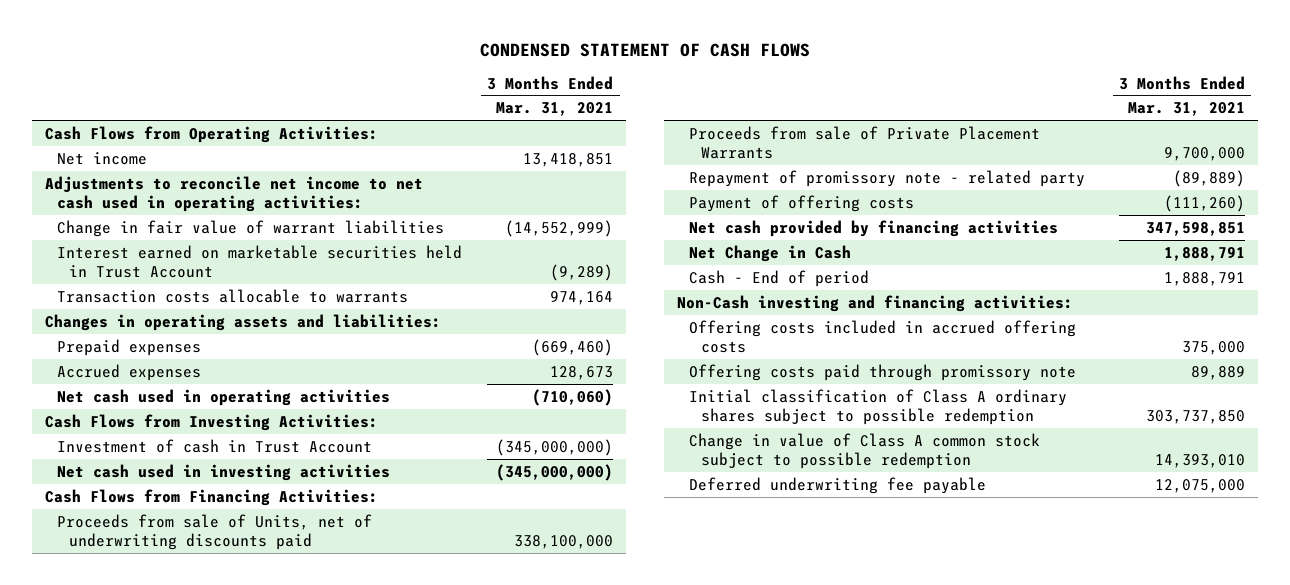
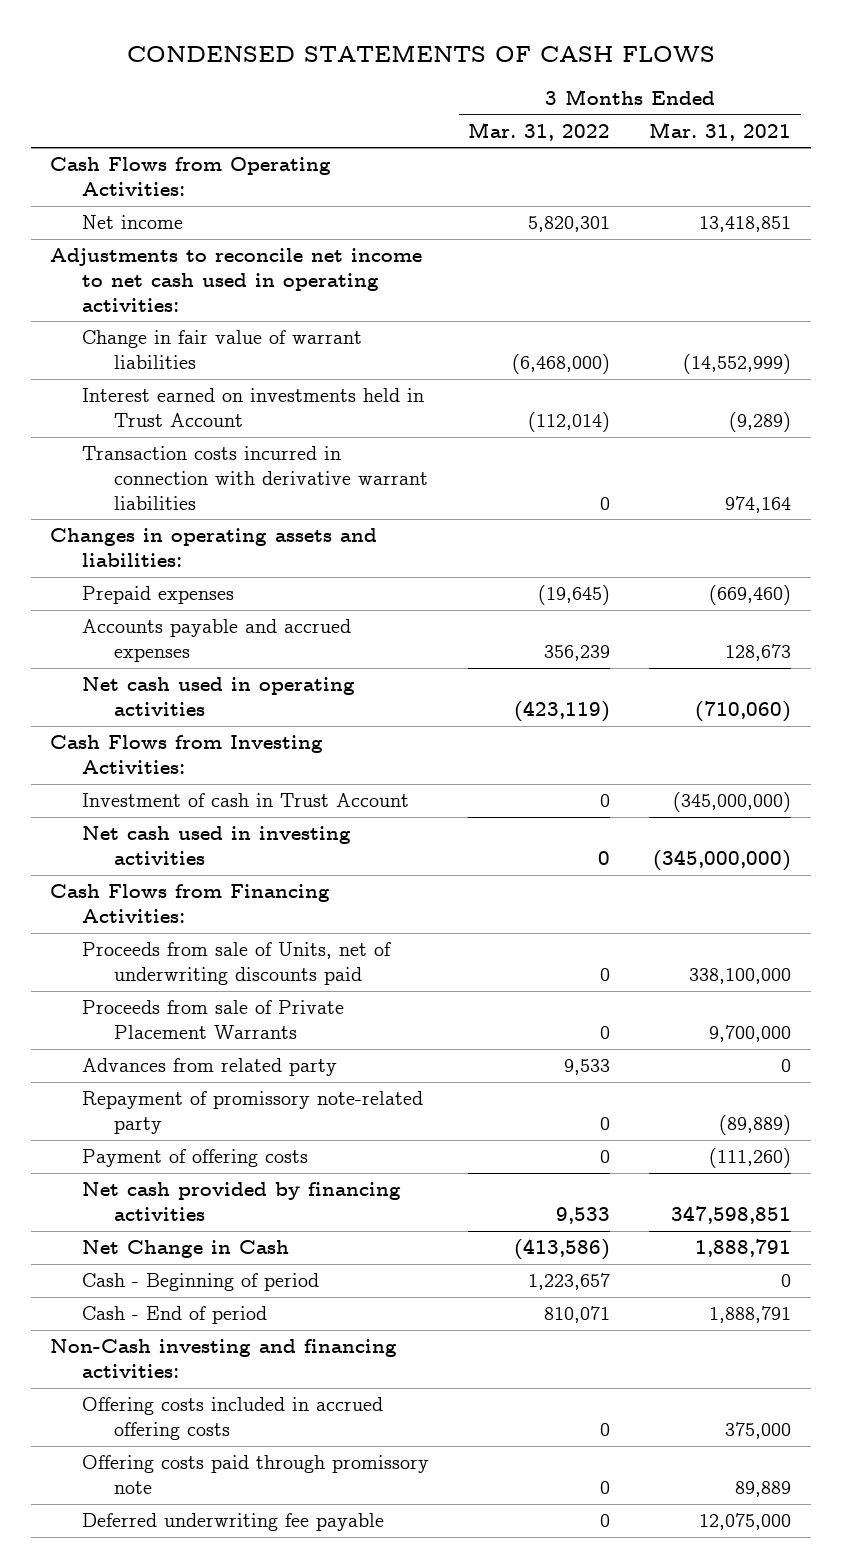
[480,42,811,57] CONDENSED STATEMENT OF CASH FLOWS -> [126,44,715,62] CONDENSED STATEMENTS OF CASH FLOWS
none -> [468,122,611,142] Mar. 31, 2022
[56,244,462,279] Interest earned on marketable securities held in Trust Account -> [82,388,425,428] Interest earned on investments held in Trust Account
[56,288,408,303] Transaction costs allocable to warrants -> [82,446,429,510] Transaction costs incurred in connection with derivative warrant liabilities
[56,363,201,381] Accrued expenses -> [82,619,352,663] Accounts payable and accrued expenses
none -> [82,1058,338,1077] Advances from related party
[688,169,1085,187] Repayment of promissory note - related party -> [82,1091,424,1135] Repayment of promissory note-related party
none -> [82,1273,320,1292] Cash - Beginning of period
[688,388,1067,426] Initial classification of Class A ordinary shares subject to possible redemption -> none
[688,432,1040,470] Change in value of Class A common stock subject to possible redemption -> none

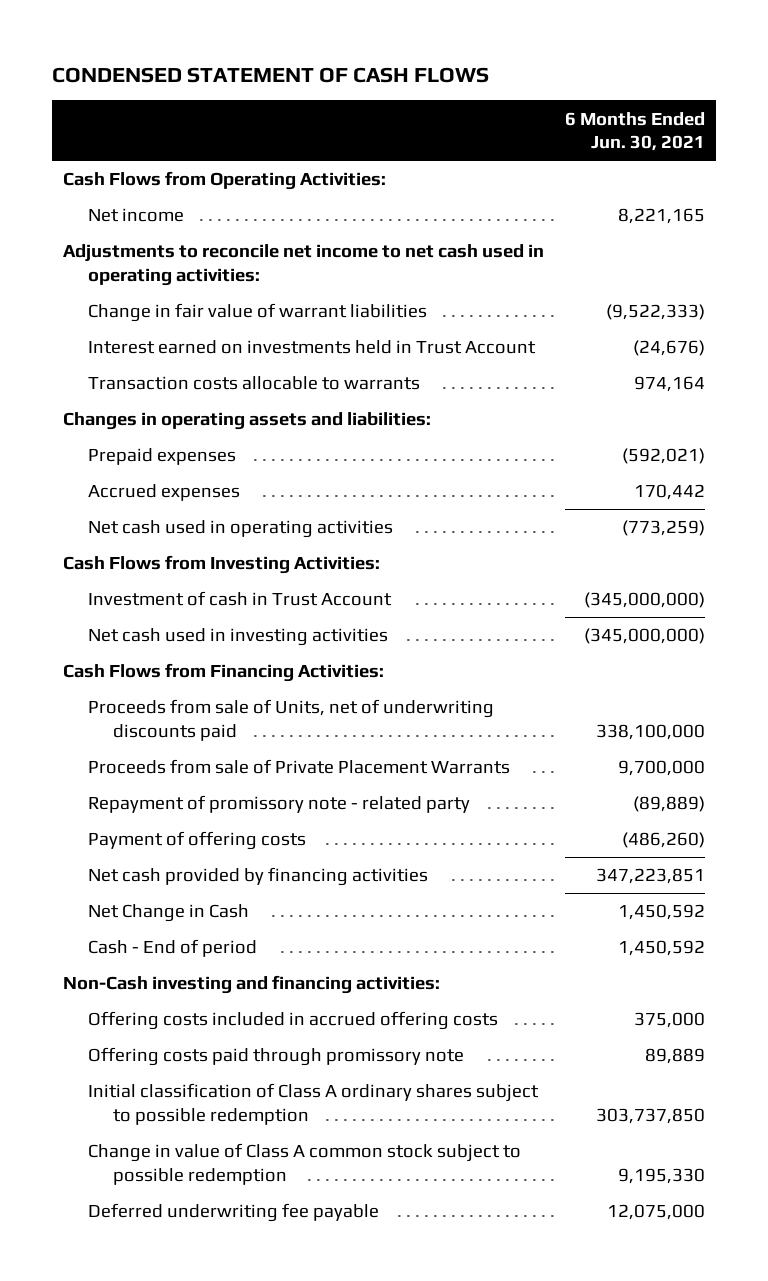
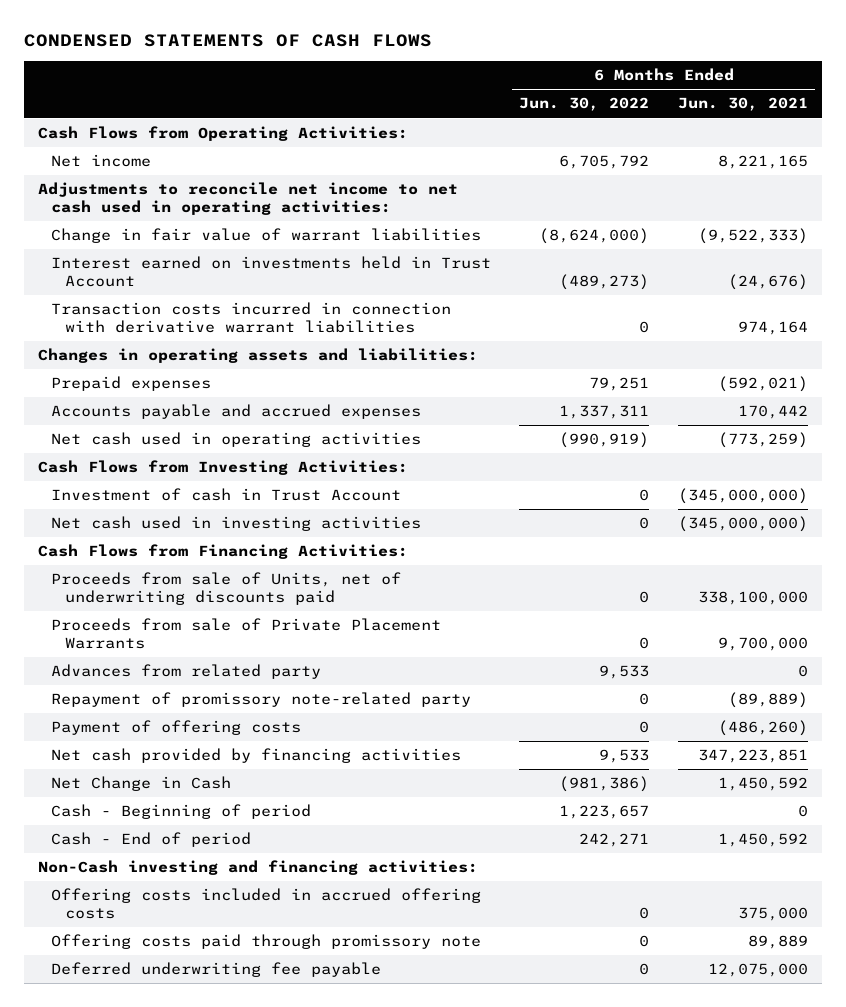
[52,66,490,83] CONDENSED STATEMENT OF CASH FLOWS -> [23,34,432,48] CONDENSED STATEMENTS OF CASH FLOWS
none -> [519,97,650,112] Jun. 30, 2022
[87,376,420,391] Transaction costs allocable to warrants -> [51,302,452,334] Transaction costs incurred in connection with derivative warrant liabilities
[87,484,240,502] Accrued expenses -> [51,404,422,420] Accounts payable and accrued expenses
none -> [51,664,322,680] Advances from related party
[87,795,470,814] Repayment of promissory note - related party -> [51,692,472,708] Repayment of promissory note-related party
none -> [51,804,312,820] Cash - Beginning of period
[87,1083,539,1125] Initial classification of Class A ordinary shares subject to possible redemption -> none
[87,1143,521,1185] Change in value of Class A common stock subject to possible redemption -> none

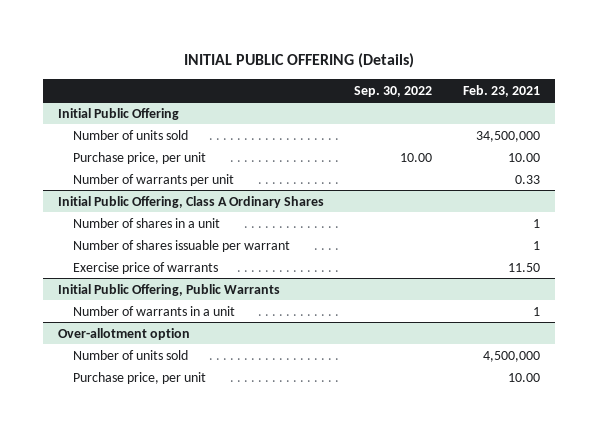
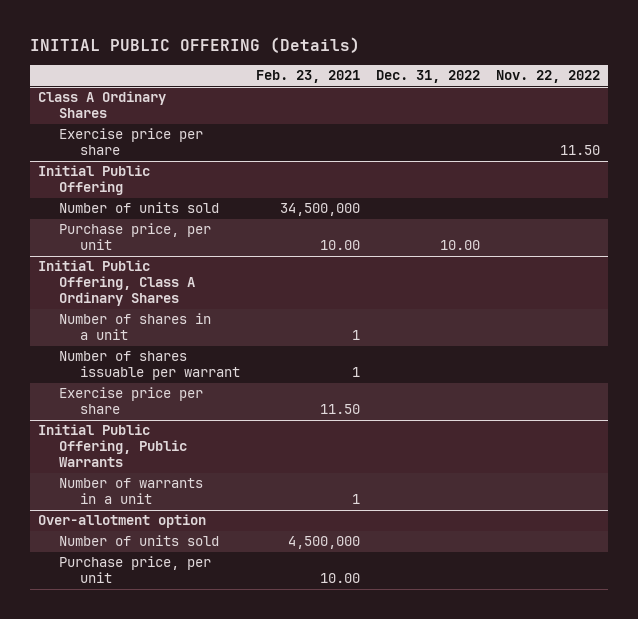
[354,85,433,97] Sep. 30, 2022 -> none
none -> [375,70,480,84] Dec. 31, 2022
none -> [495,70,600,84] Nov. 22, 2022
none -> [38,91,167,119] Class A Ordinary Shares
none -> [59,128,204,156] Exercise price per share
[72,173,234,186] Number of warrants per unit -> none
[72,261,218,274] Exercise price of warrants -> [59,387,204,415] Exercise price per share

